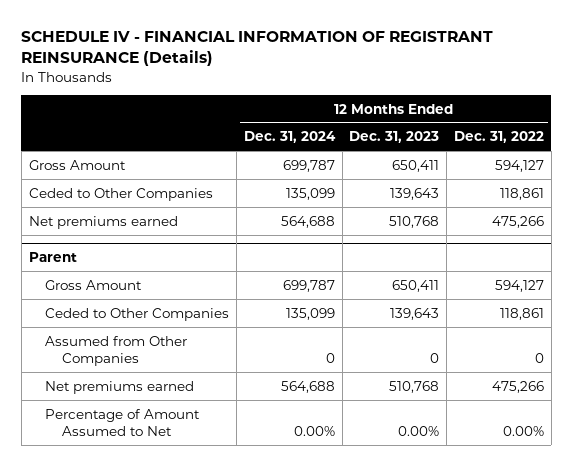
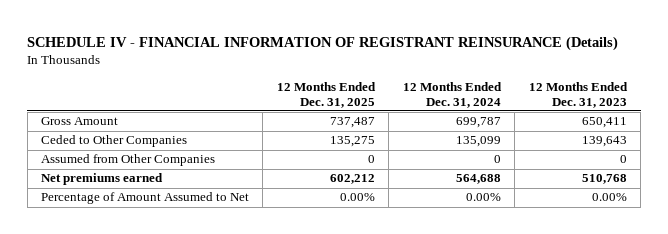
[454,131,545,144] Dec. 31, 2022 -> none
none -> [276,81,376,108] 12 Months Ended Dec. 31, 2025
[28,215,178,229] Net premiums earned -> none
[28,252,77,263] Parent -> none
[45,279,143,290] Gross Amount -> none
[45,307,230,321] Ceded to Other Companies -> none

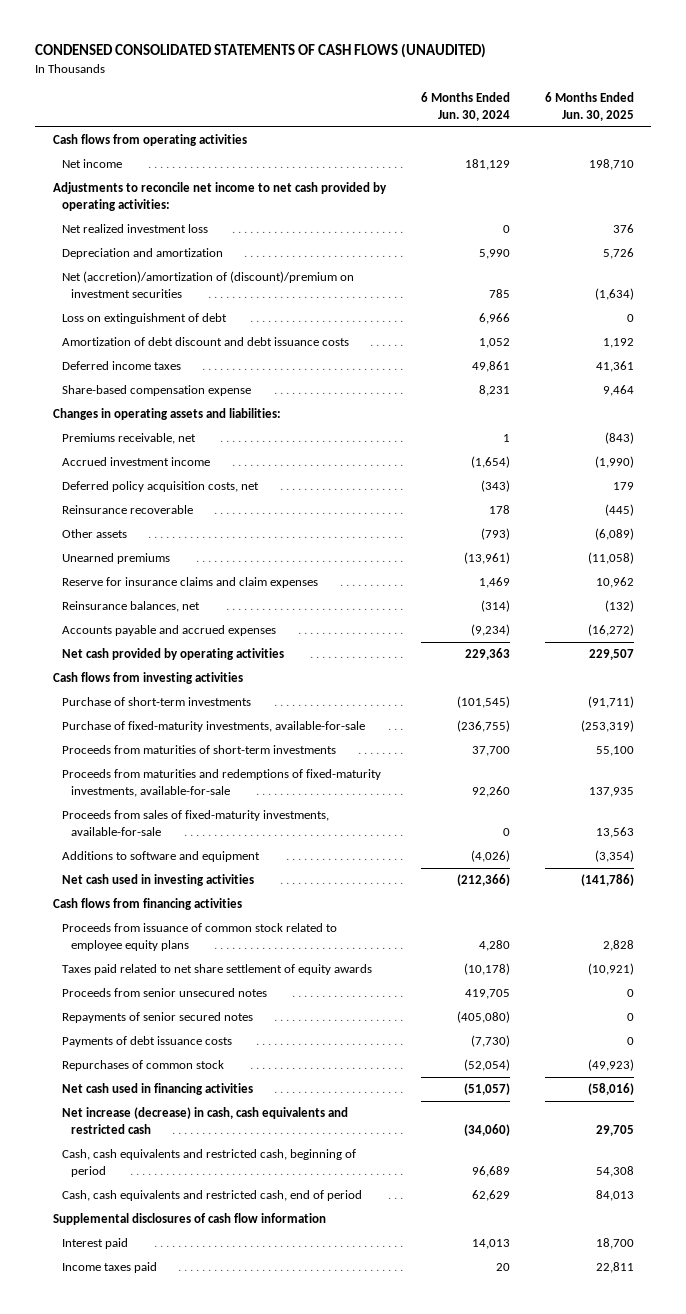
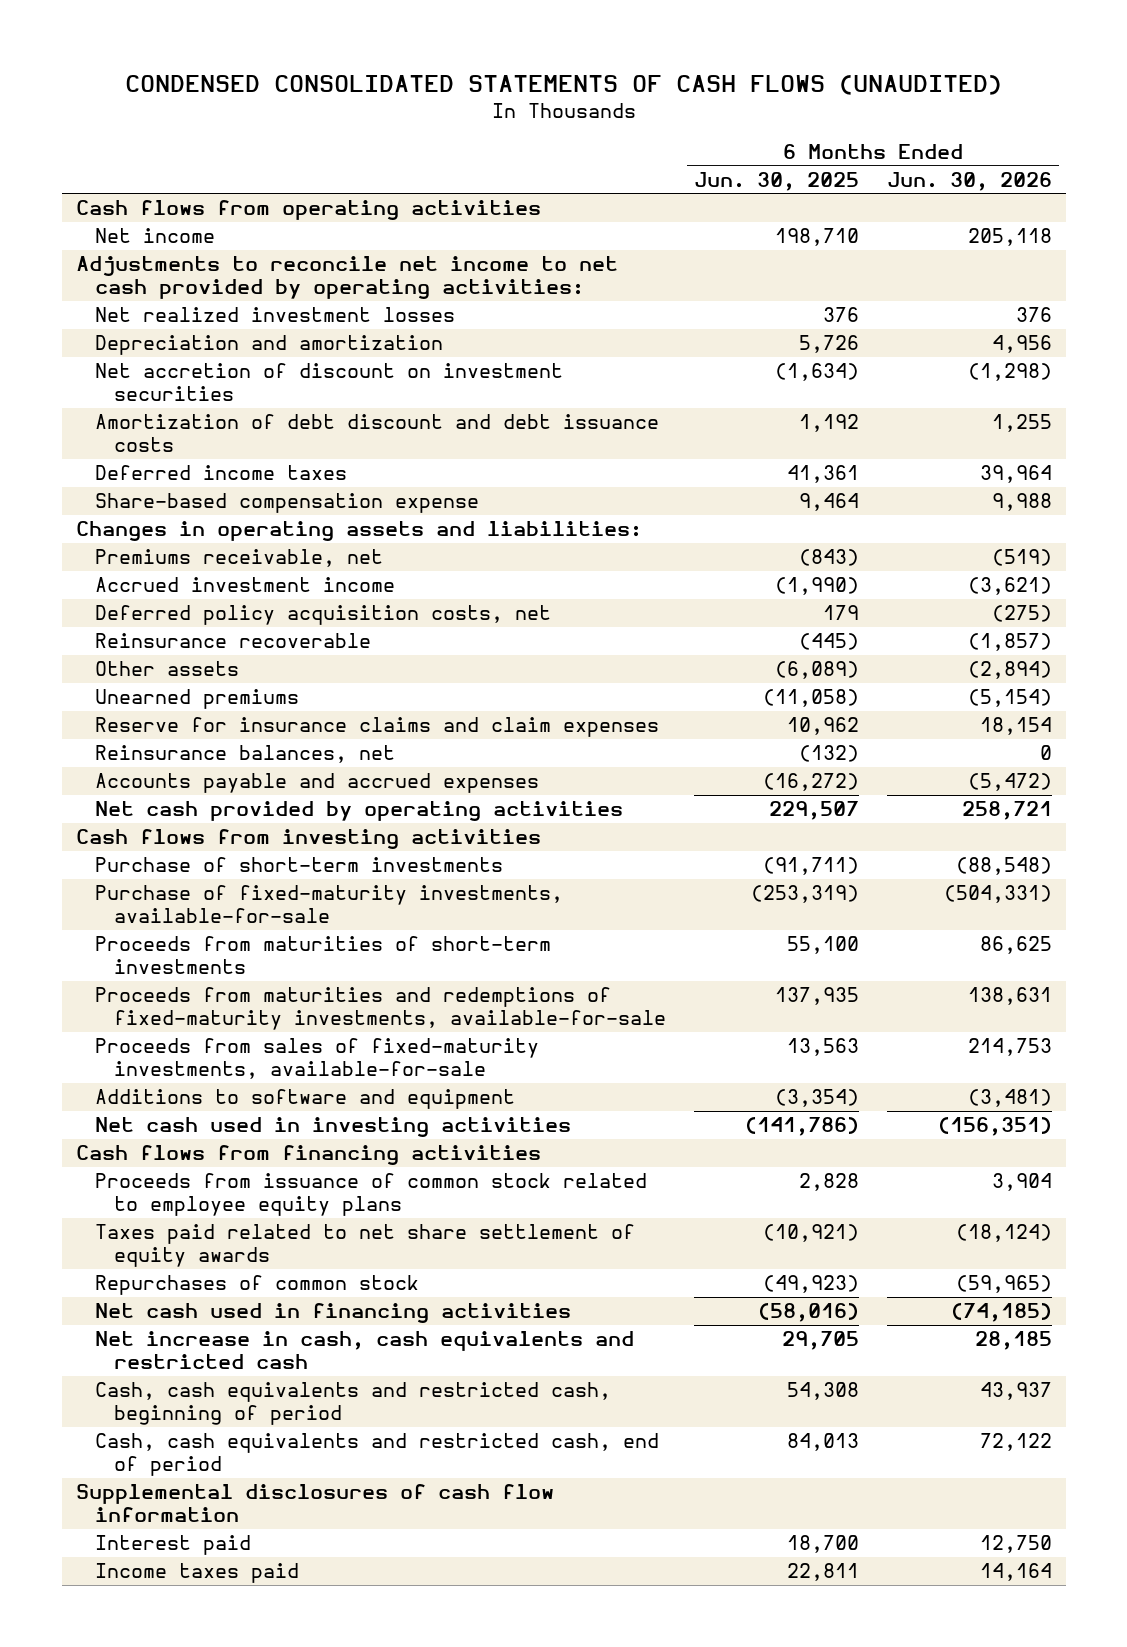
[420,92,510,121] 6 Months Ended Jun. 30, 2024 -> none
none -> [886,171,1052,191] Jun. 30, 2026
[62,224,209,234] Net realized investment loss -> [94,307,455,323] Net realized investment losses
[62,313,228,325] Loss on extinguishment of debt -> none
[62,271,355,298] Net (accretion)/amortization of (discount)/premium on investment securities -> [94,363,563,402] Net accretion of discount on investment securities
[62,988,268,998] Proceeds from senior unsecured notes -> none
[62,1012,254,1024] Repayments of senior secured notes -> none
[62,1036,233,1048] Payments of debt issuance costs -> none
[62,1107,349,1134] Net increase (decrease) in cash, cash equivalents and restricted cash -> [94,1331,634,1370] Net increase in cash, cash equivalents and restricted cash

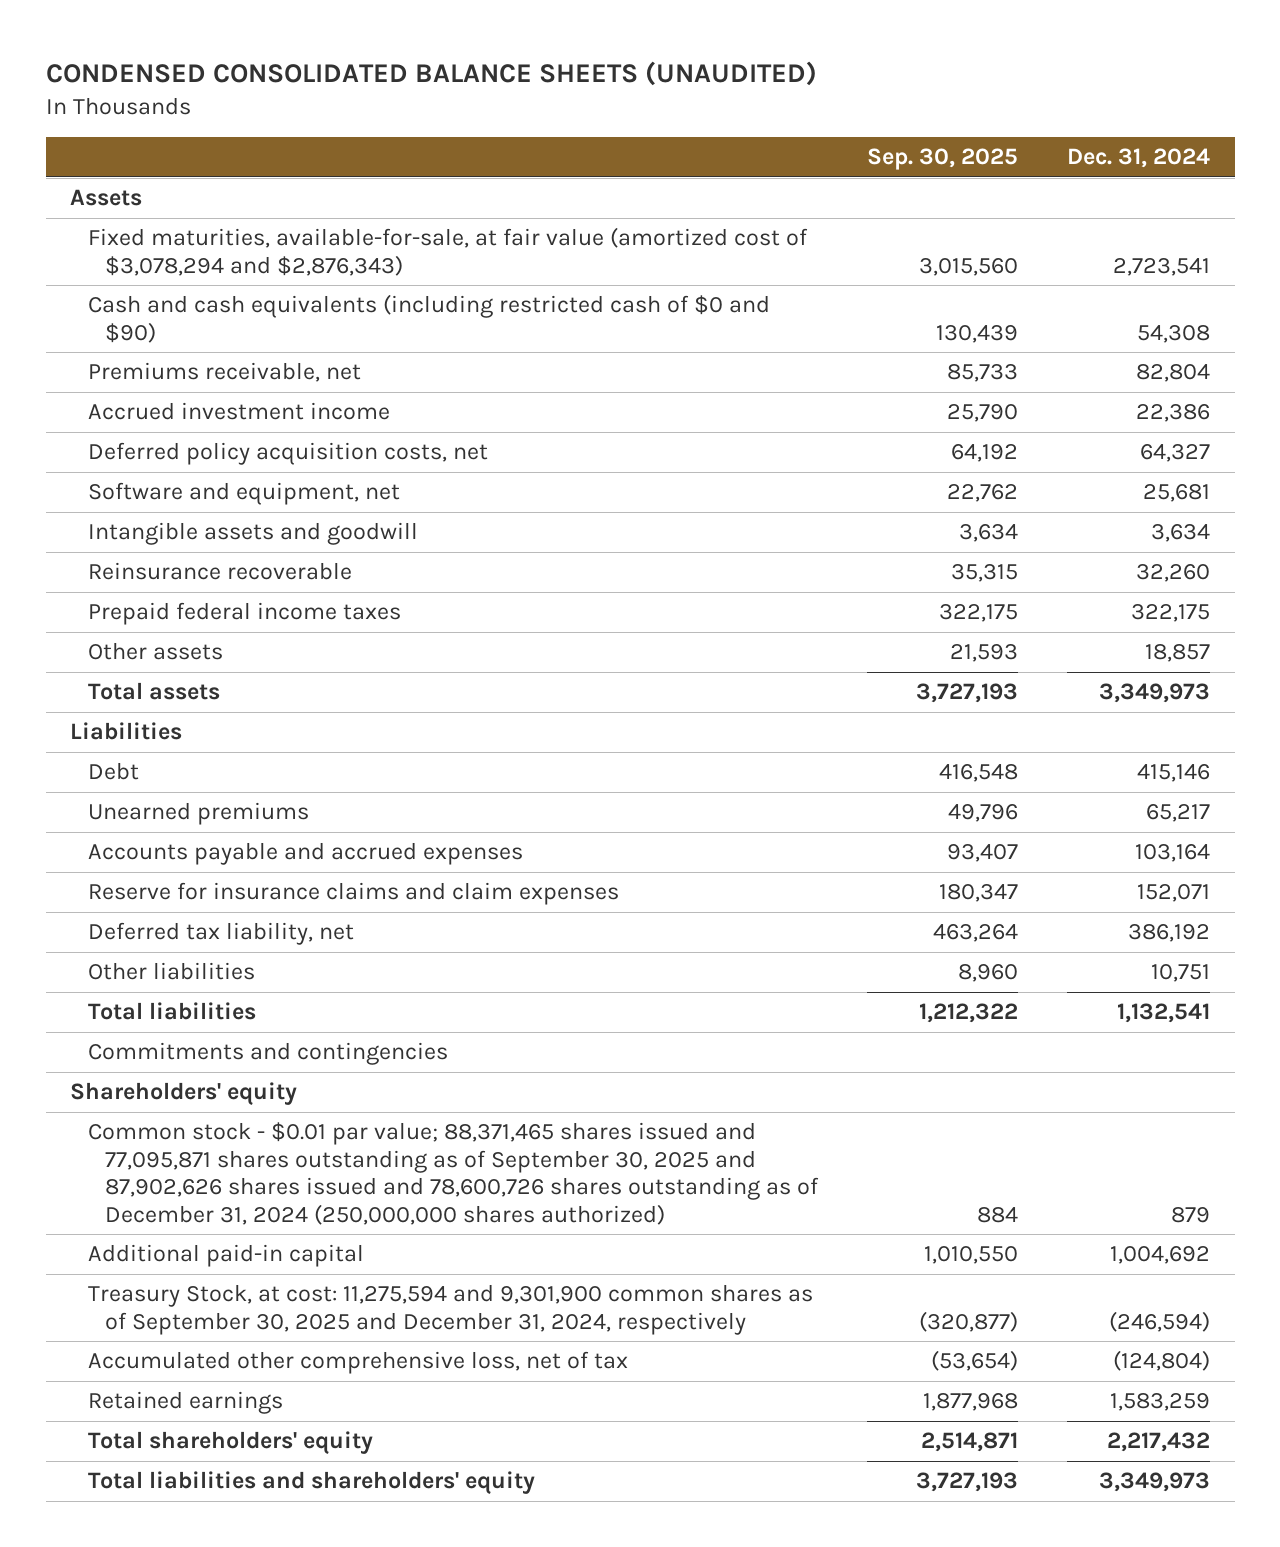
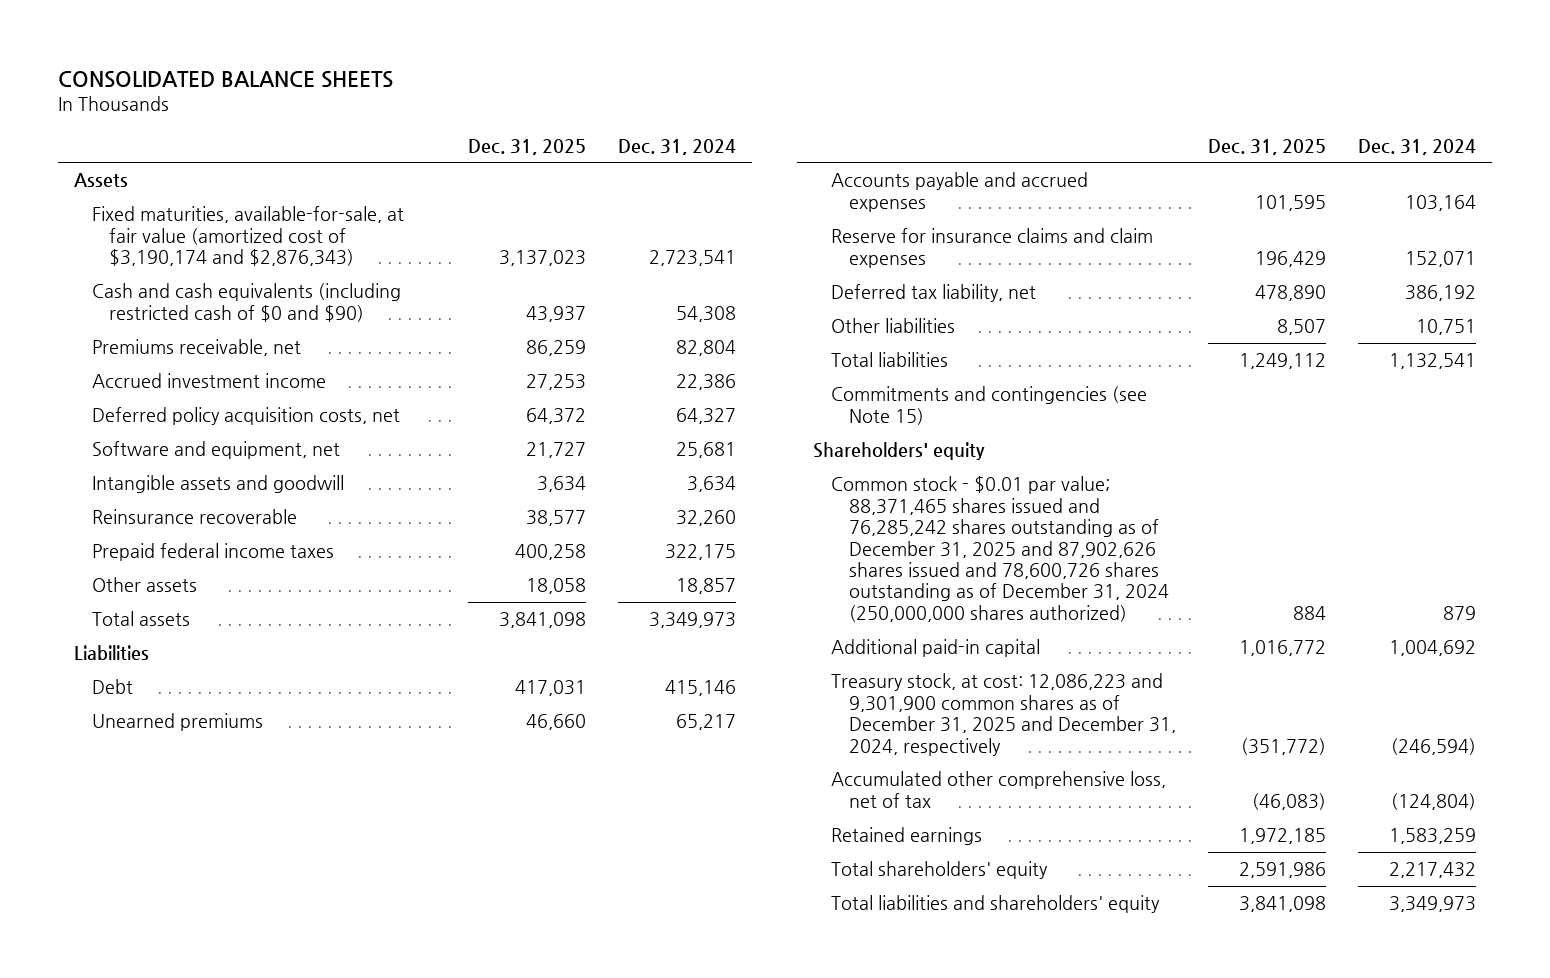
[45,60,817,86] CONDENSED CONSOLIDATED BALANCE SHEETS (UNAUDITED) -> [57,70,393,88] CONSOLIDATED BALANCE SHEETS
[867,148,1019,171] Sep. 30, 2025 -> none
none -> [468,138,587,155] Dec. 31, 2025
[87,227,808,276] Fixed maturities, available-for-sale, at fair value (amortized cost of $3,078,294 and $2,876,343) -> [91,206,404,267] Fixed maturities, available-for-sale, at fair value (amortized cost of $3,190,174 and $2,876,343)
[87,1042,448,1066] Commitments and contingencies -> [831,386,1148,425] Commitments and contingencies (see Note 15)
[87,1122,819,1225] Common stock - $0.01 par value; 88,371,465 shares issued and 77,095,871 shares outstanding as of September 30, 2025 and 87,902,626 shares issued and 78,600,726 shares outstanding as of December 31, 2024 (250,000,000 shares authorized) -> [831,476,1169,622] Common stock - $0.01 par value; 88,371,465 shares issued and 76,285,242 shares outstanding as of December 31, 2025 and 87,902,626 shares issued and 78,600,726 shares outstanding as of December 31, 2024 (250,000,000 shares authorized)
[87,1284,813,1335] Treasury Stock, at cost: 11,275,594 and 9,301,900 common shares as of September 30, 2025 and December 31, 2024, respectively -> [831,673,1176,756] Treasury stock, at cost: 12,086,223 and 9,301,900 common shares as of December 31, 2025 and December 31, 2024, respectively

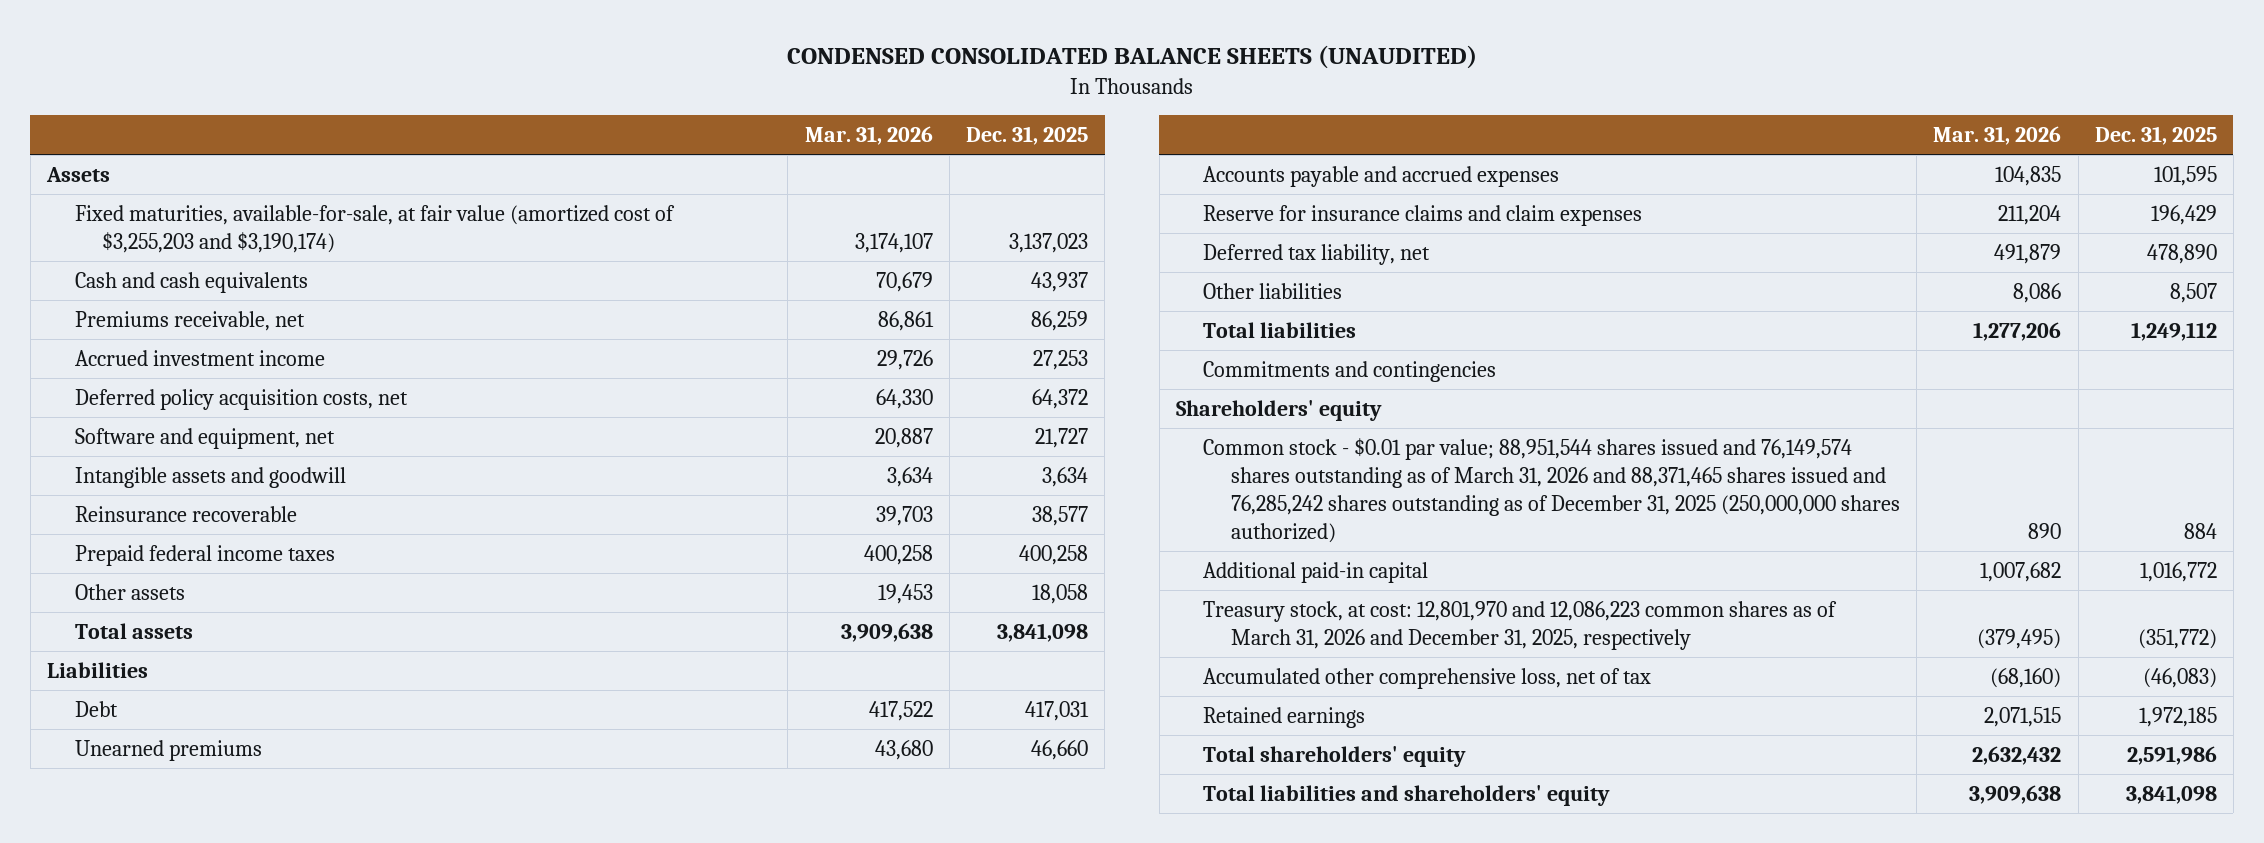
[57,70,393,88] CONSOLIDATED BALANCE SHEETS -> [786,45,1477,70] CONDENSED CONSOLIDATED BALANCE SHEETS (UNAUDITED)
[618,138,737,155] Dec. 31, 2024 -> none
none -> [804,126,933,146] Mar. 31, 2026
[91,206,404,267] Fixed maturities, available-for-sale, at fair value (amortized cost of $3,190,174 and $2,876,343) -> [74,204,675,253] Fixed maturities, available-for-sale, at fair value (amortized cost of $3,255,203 and $3,190,174)
[91,283,401,322] Cash and cash equivalents (including restricted cash of $0 and $90) -> [74,271,308,293] Cash and cash equivalents
[831,386,1148,425] Commitments and contingencies (see Note 15) -> [1203,360,1497,382] Commitments and contingencies
[831,476,1169,622] Common stock - $0.01 par value; 88,371,465 shares issued and 76,285,242 shares outstanding as of December 31, 2025 and 87,902,626 shares issued and 78,600,726 shares outstanding as of December 31, 2024 (250,000,000 shares authorized) -> [1203,437,1901,543] Common stock - $0.01 par value; 88,951,544 shares issued and 76,149,574 shares outstanding as of March 31, 2026 and 88,371,465 shares issued and 76,285,242 shares outstanding as of December 31, 2025 (250,000,000 shares authorized)
[831,673,1176,756] Treasury stock, at cost: 12,086,223 and 9,301,900 common shares as of December 31, 2025 and December 31, 2024, respectively -> [1203,600,1838,650] Treasury stock, at cost: 12,801,970 and 12,086,223 common shares as of March 31, 2026 and December 31, 2025, respectively

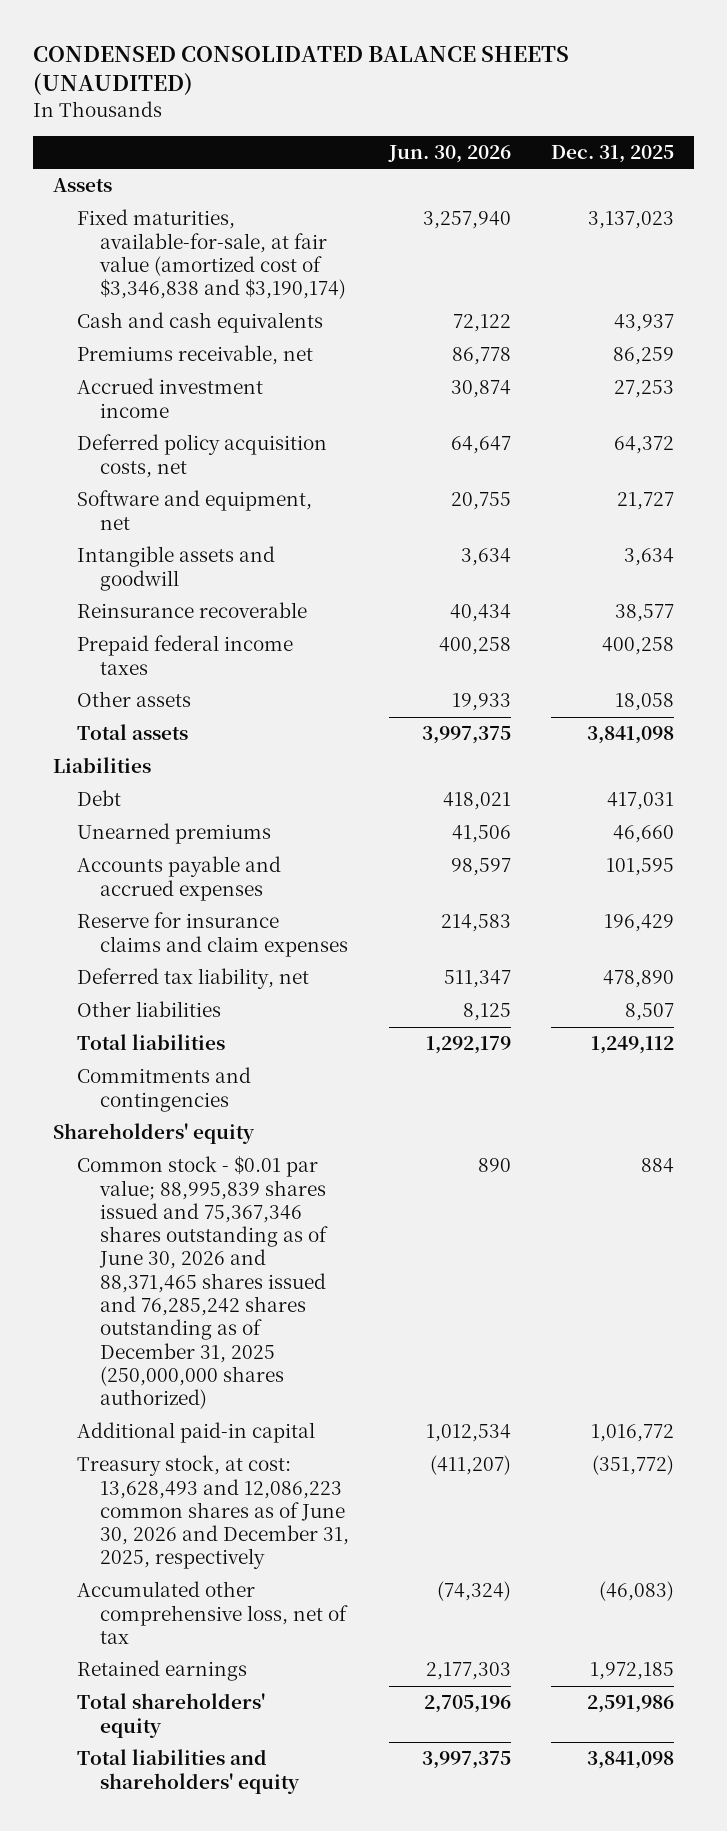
[804,126,933,146] Mar. 31, 2026 -> none
none -> [388,144,512,163] Jun. 30, 2026
[74,204,675,253] Fixed maturities, available-for-sale, at fair value (amortized cost of $3,255,203 and $3,190,174) -> [76,209,347,300] Fixed maturities, available-for-sale, at fair value (amortized cost of $3,346,838 and $3,190,174)
[1203,437,1901,543] Common stock - $0.01 par value; 88,951,544 shares issued and 76,149,574 shares outstanding as of March 31, 2026 and 88,371,465 shares issued and 76,285,242 shares outstanding as of December 31, 2025 (250,000,000 shares authorized) -> [76,1156,329,1410] Common stock - $0.01 par value; 88,995,839 shares issued and 75,367,346 shares outstanding as of June 30, 2026 and 88,371,465 shares issued and 76,285,242 shares outstanding as of December 31, 2025 (250,000,000 shares authorized)
[1203,600,1838,650] Treasury stock, at cost: 12,801,970 and 12,086,223 common shares as of March 31, 2026 and December 31, 2025, respectively -> [76,1455,350,1570] Treasury stock, at cost: 13,628,493 and 12,086,223 common shares as of June 30, 2026 and December 31, 2025, respectively

